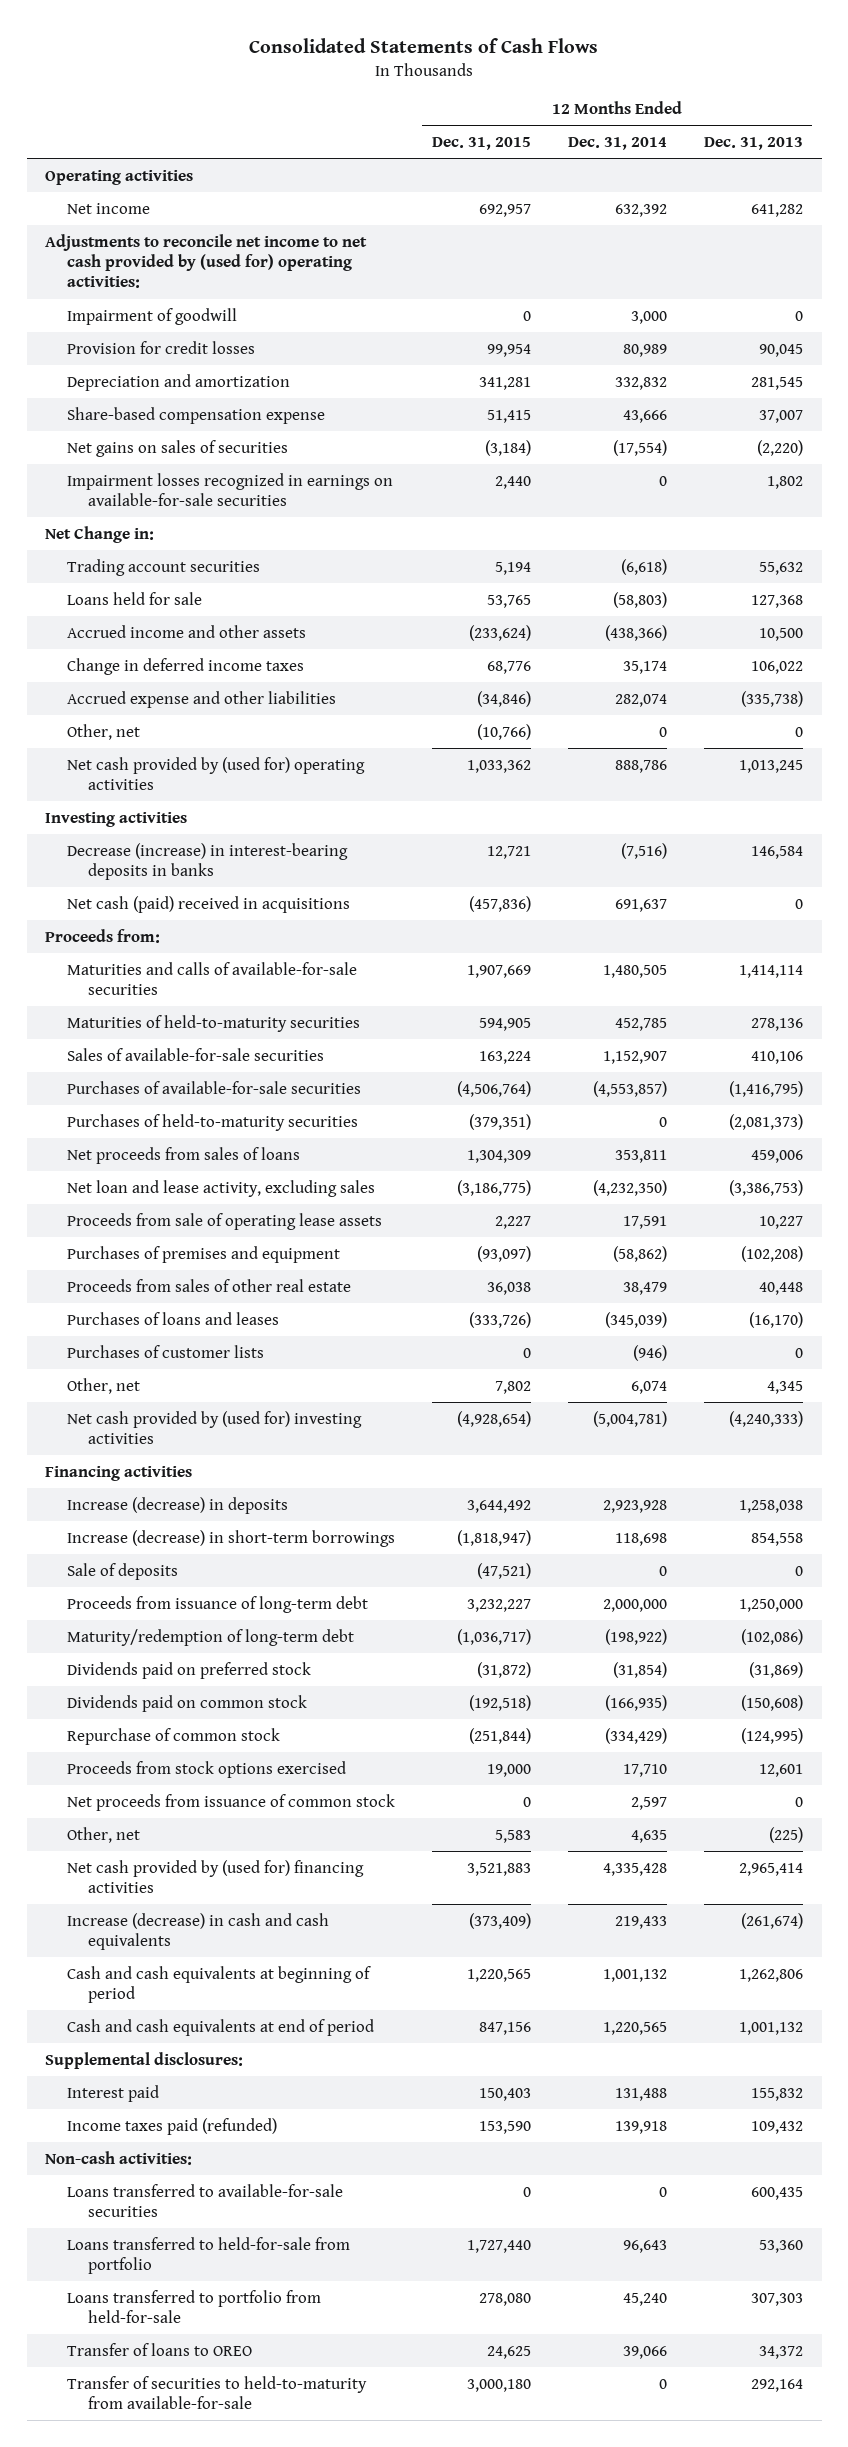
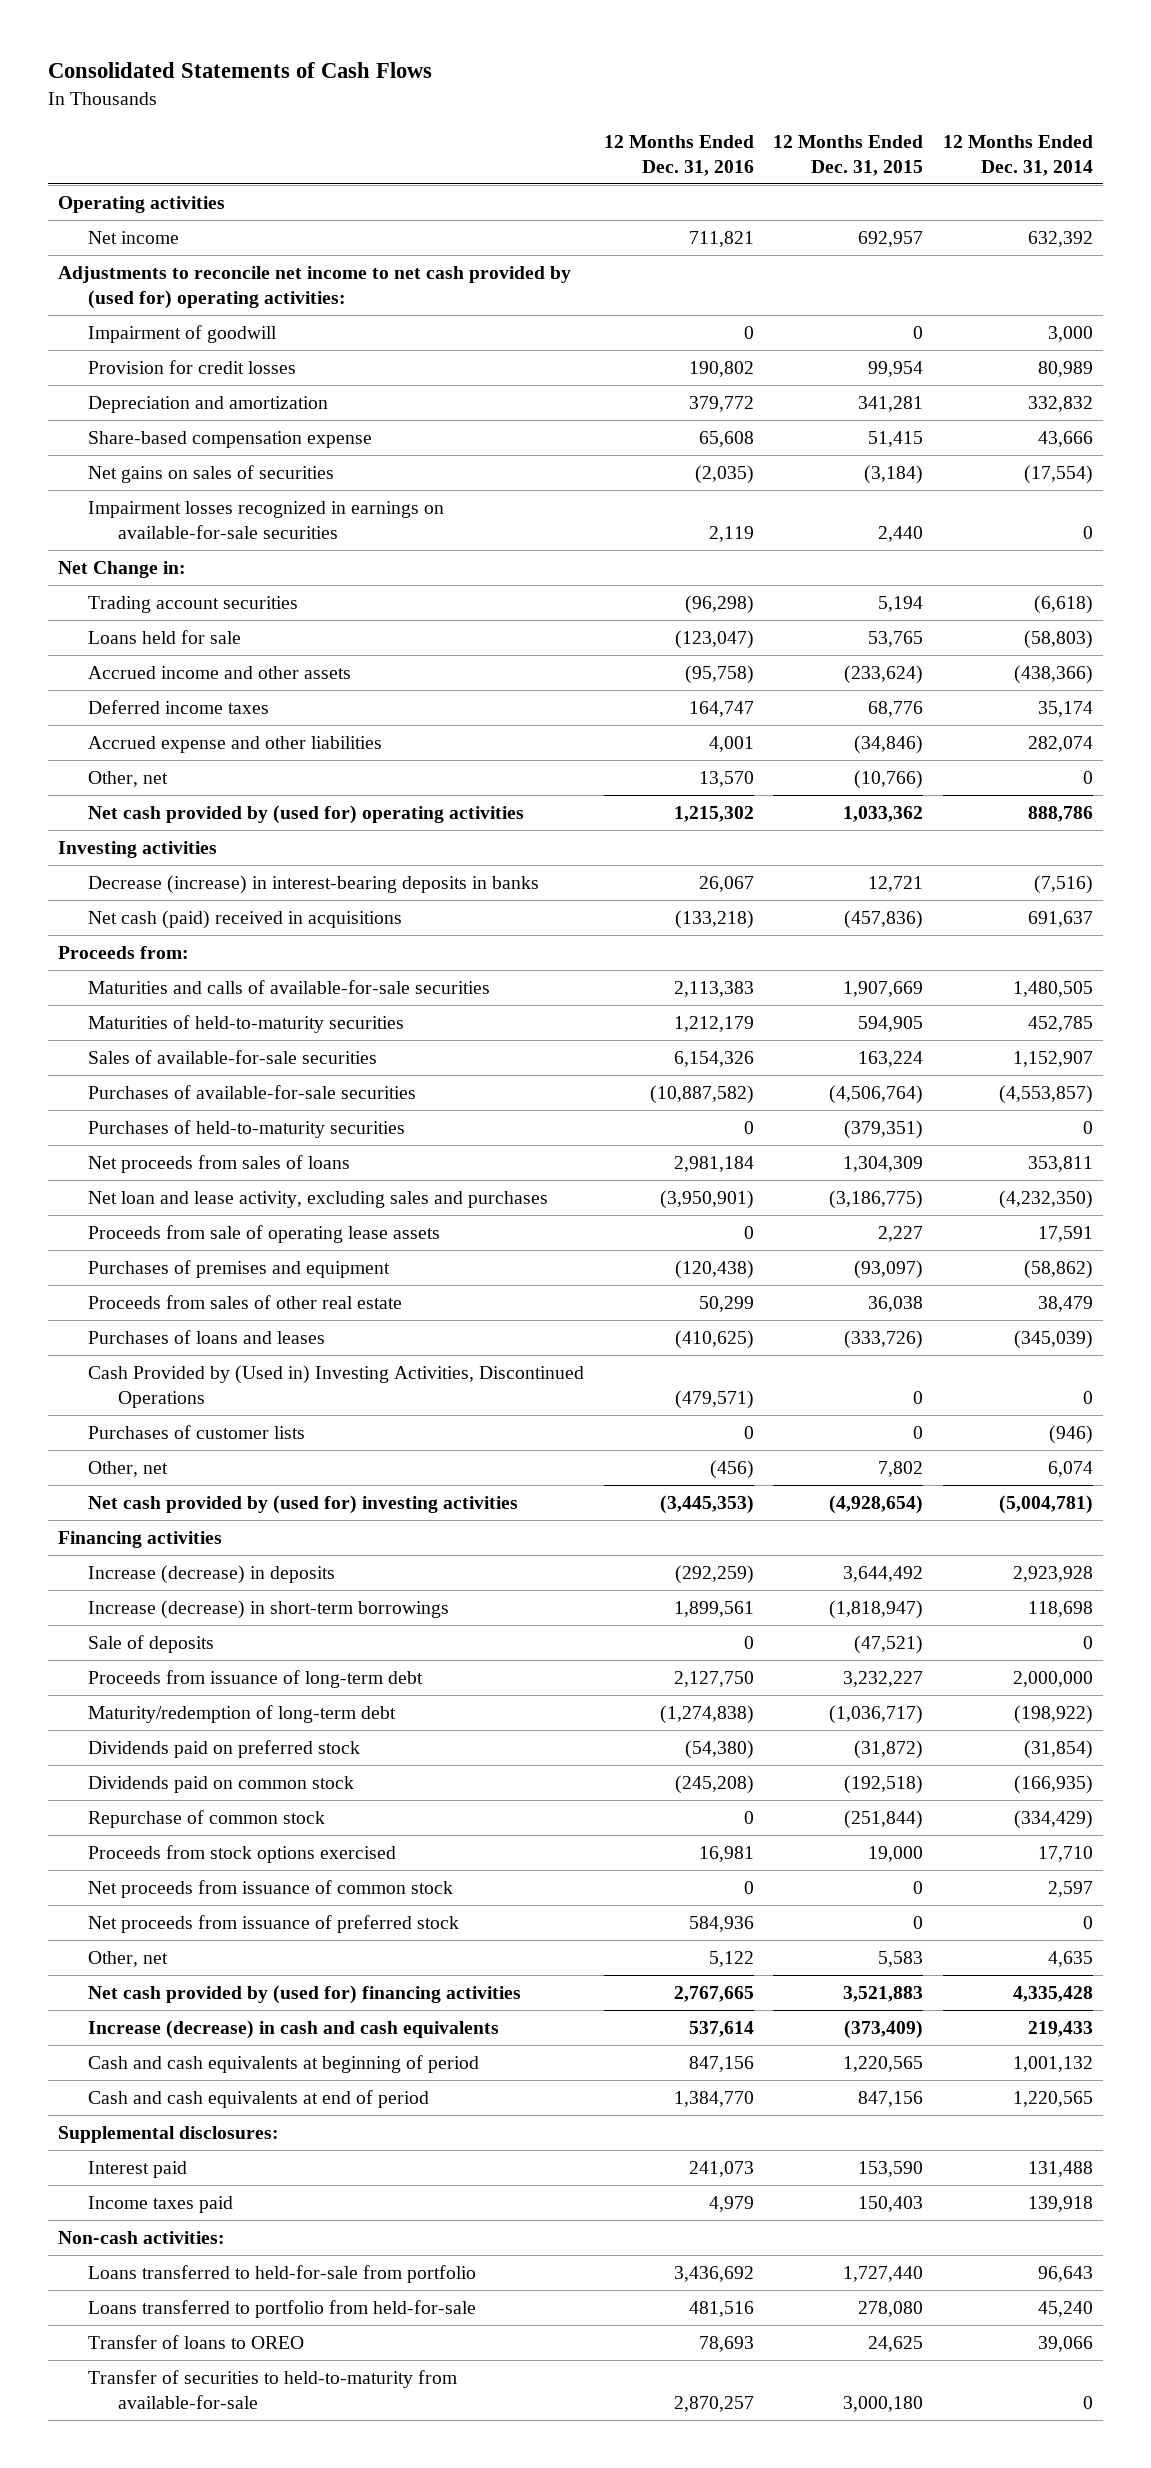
[703,137,803,151] Dec. 31, 2013 -> none
none -> [603,134,754,176] 12 Months Ended Dec. 31, 2016
[66,657,304,675] Change in deferred income taxes -> [87,699,269,714] Deferred income taxes
[66,1179,375,1197] Net loan and lease activity, excluding sales -> [87,1190,548,1208] Net loan and lease activity, excluding sales and purchases
none -> [87,1364,584,1408] Cash Provided by (Used in) Investing Activities, Discontinued Operations
none -> [87,1914,459,1933] Net proceeds from issuance of preferred stock
[478,2087,531,2101] 150,403 -> [858,2160,924,2177] 153,590
[66,2117,277,2135] Income taxes paid (refunded) -> [87,2195,233,2213] Income taxes paid
[478,2120,531,2134] 153,590 -> [858,2195,924,2212] 150,403
[66,2183,343,2218] Loans transferred to available-for-sale securities -> none

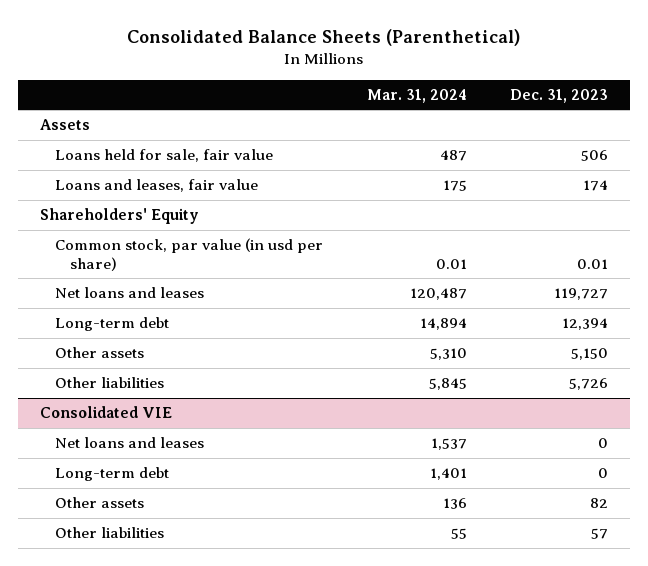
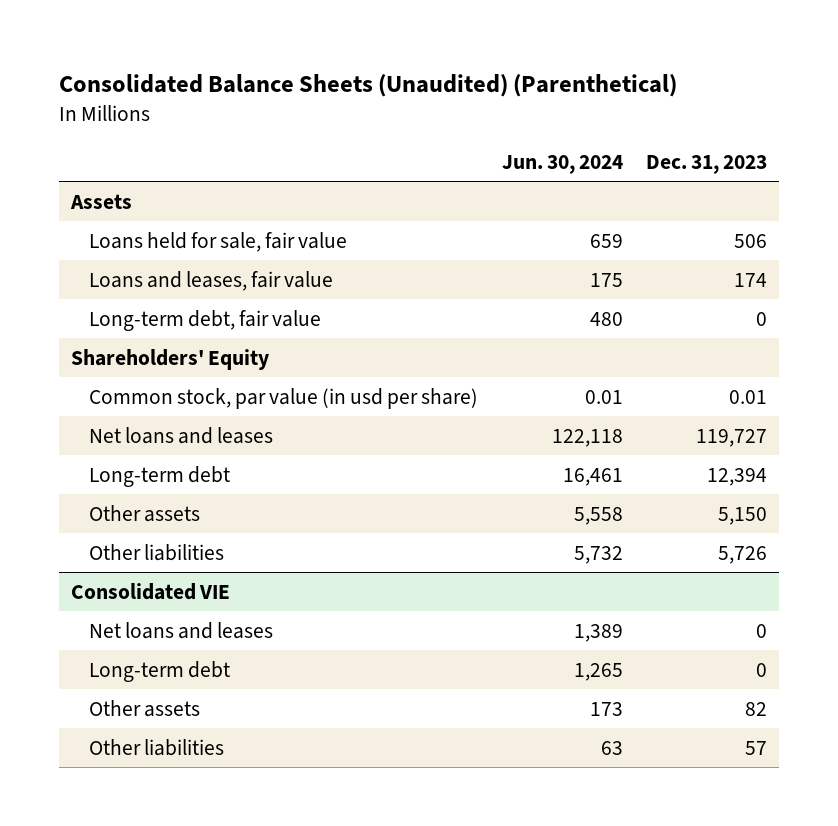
[127,28,521,46] Consolidated Balance Sheets (Parenthetical) -> [58,73,677,97] Consolidated Balance Sheets (Unaudited) (Parenthetical)
[366,88,467,103] Mar. 31, 2024 -> none
none -> [501,154,623,174] Jun. 30, 2024
none -> [89,309,322,331] Long-term debt, fair value

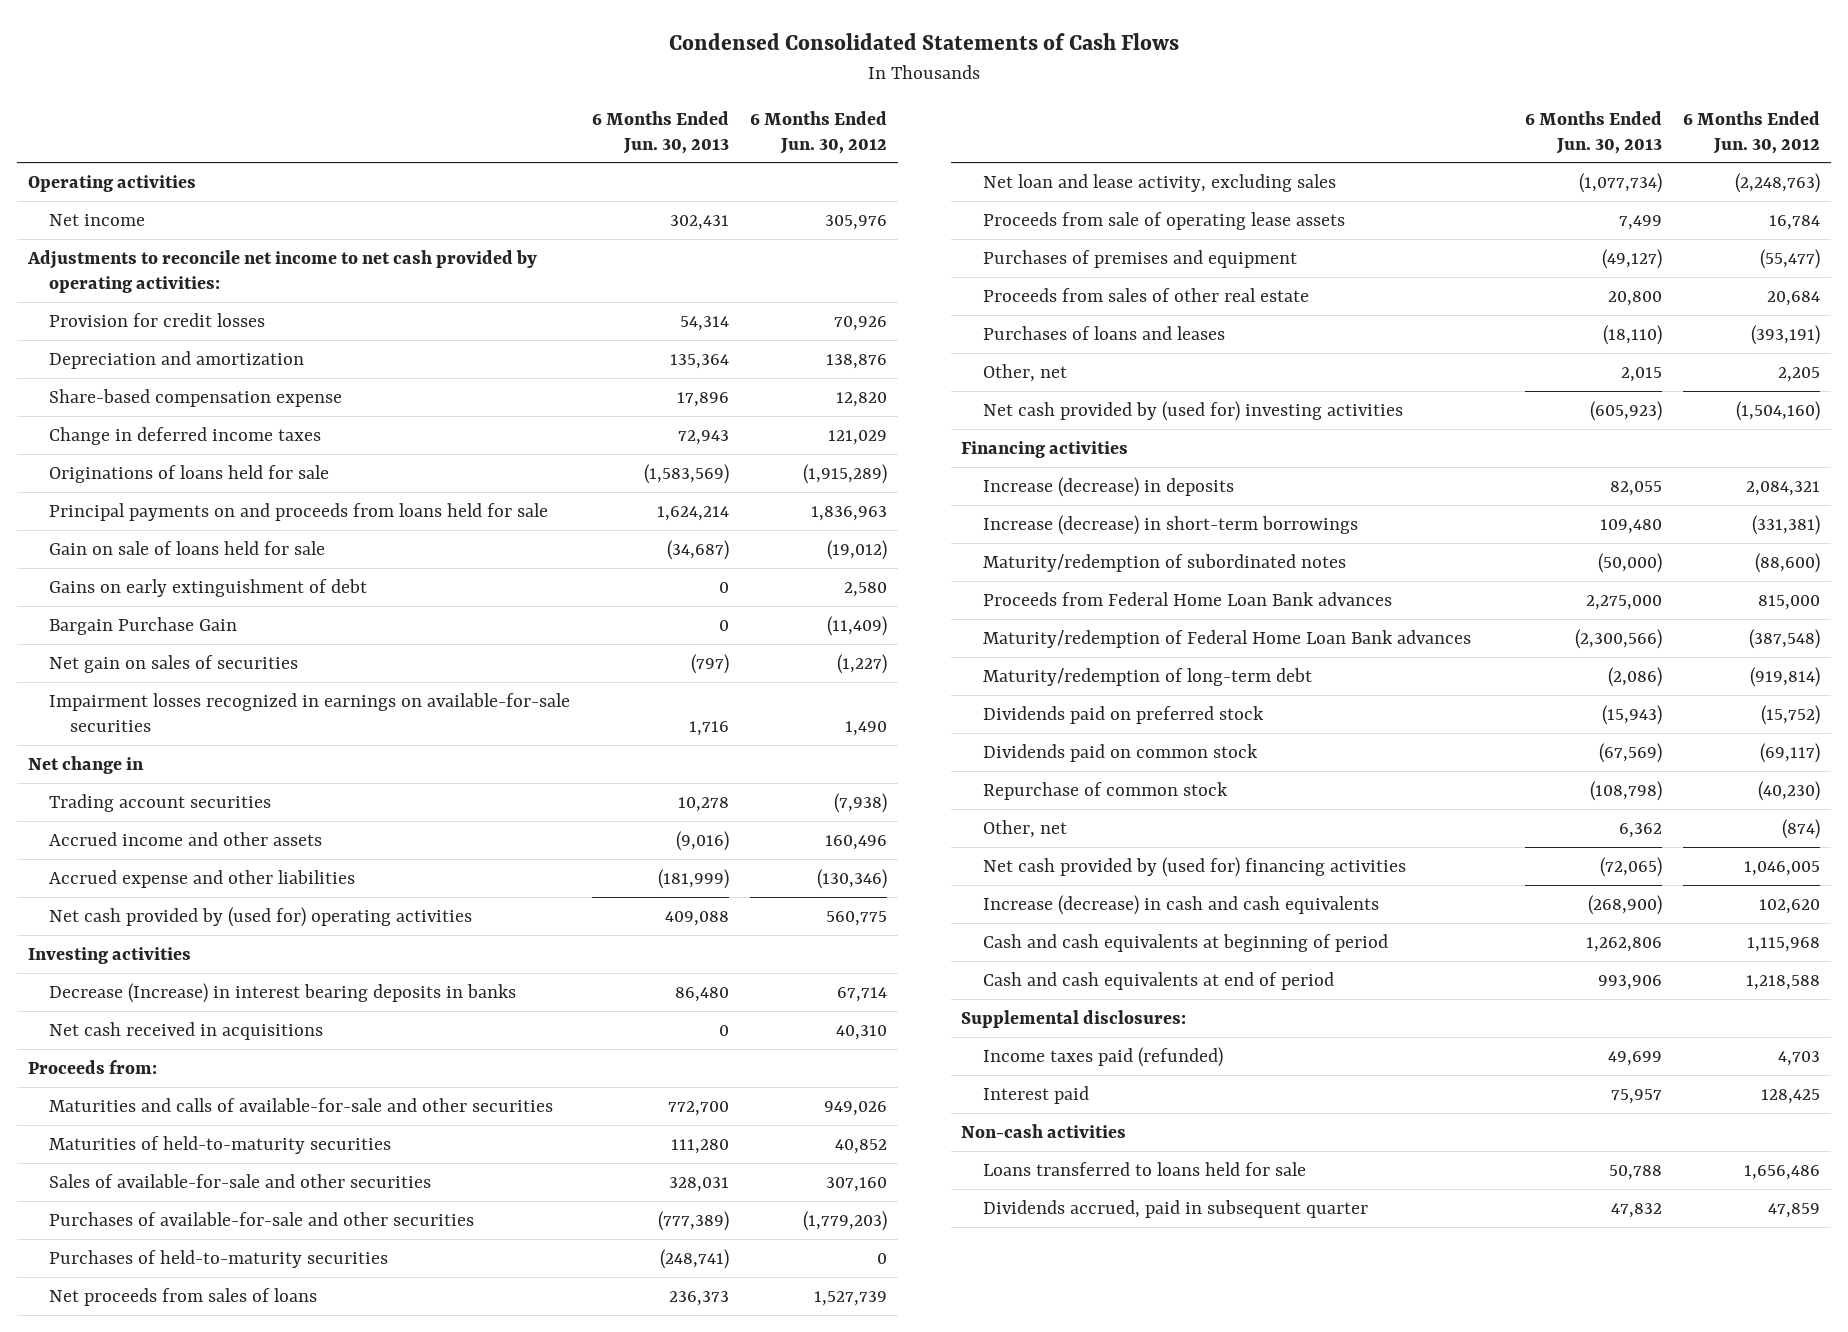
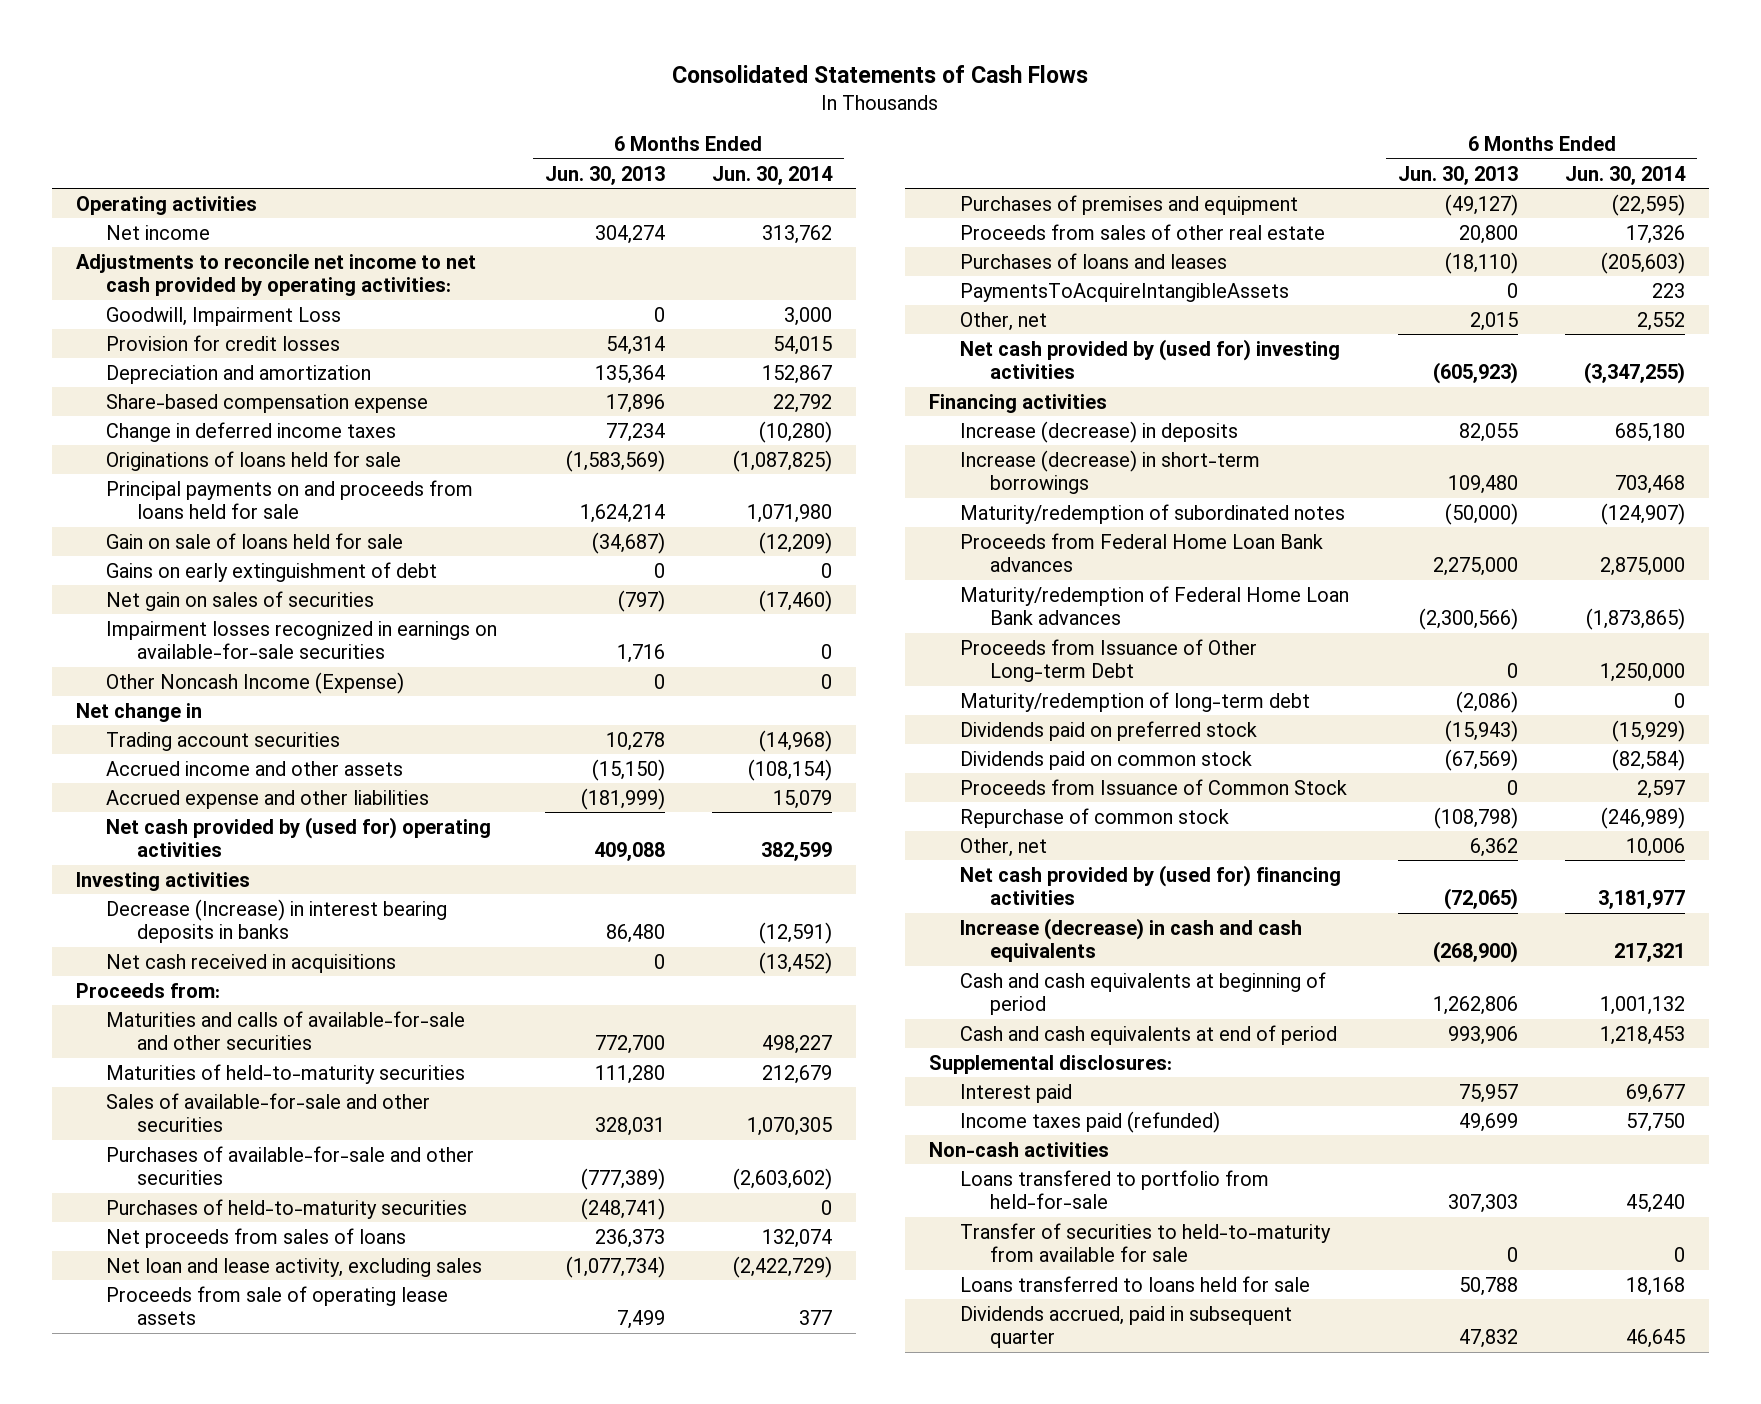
[669,33,1180,51] Condensed Consolidated Statements of Cash Flows -> [672,64,1089,83] Consolidated Statements of Cash Flows
[749,110,887,154] 6 Months Ended Jun. 30, 2012 -> none
none -> [711,165,833,185] Jun. 30, 2014
[669,214,729,230] 302,431 -> [594,224,665,244] 304,274
none -> [106,306,342,326] Goodwill, Impairment Loss
[677,429,729,445] 72,943 -> [605,422,665,442] 77,234
[49,616,238,635] Bargain Purchase Gain -> none
none -> [106,671,405,694] Other Noncash Income (Expense)
[675,830,729,851] (9,016) -> [591,758,665,781] (15,150)
none -> [959,282,1289,302] PaymentsToAcquireIntangibleAssets
none -> [959,638,1257,683] Proceeds from Issuance of Other Long-term Debt
none -> [959,778,1347,795] Proceeds from Issuance of Common Stock
[982,1046,1223,1067] Income taxes paid (refunded) -> [959,1110,1220,1133] Income taxes paid (refunded)
none -> [959,1169,1269,1210] Loans transfered to portfolio from held-for-sale
none -> [959,1222,1331,1263] Transfer of securities to held-to-maturity from available for sale

